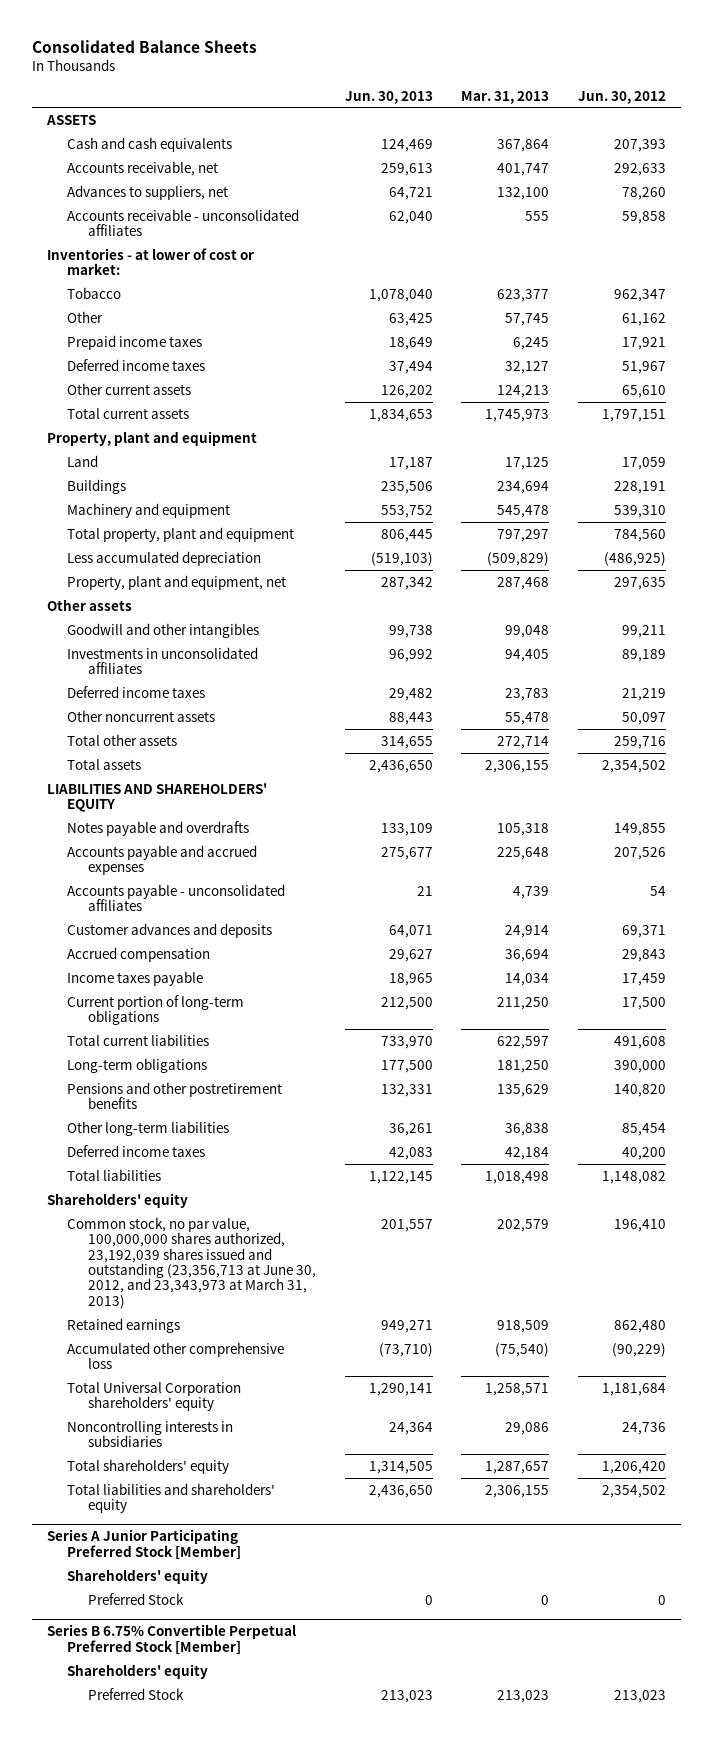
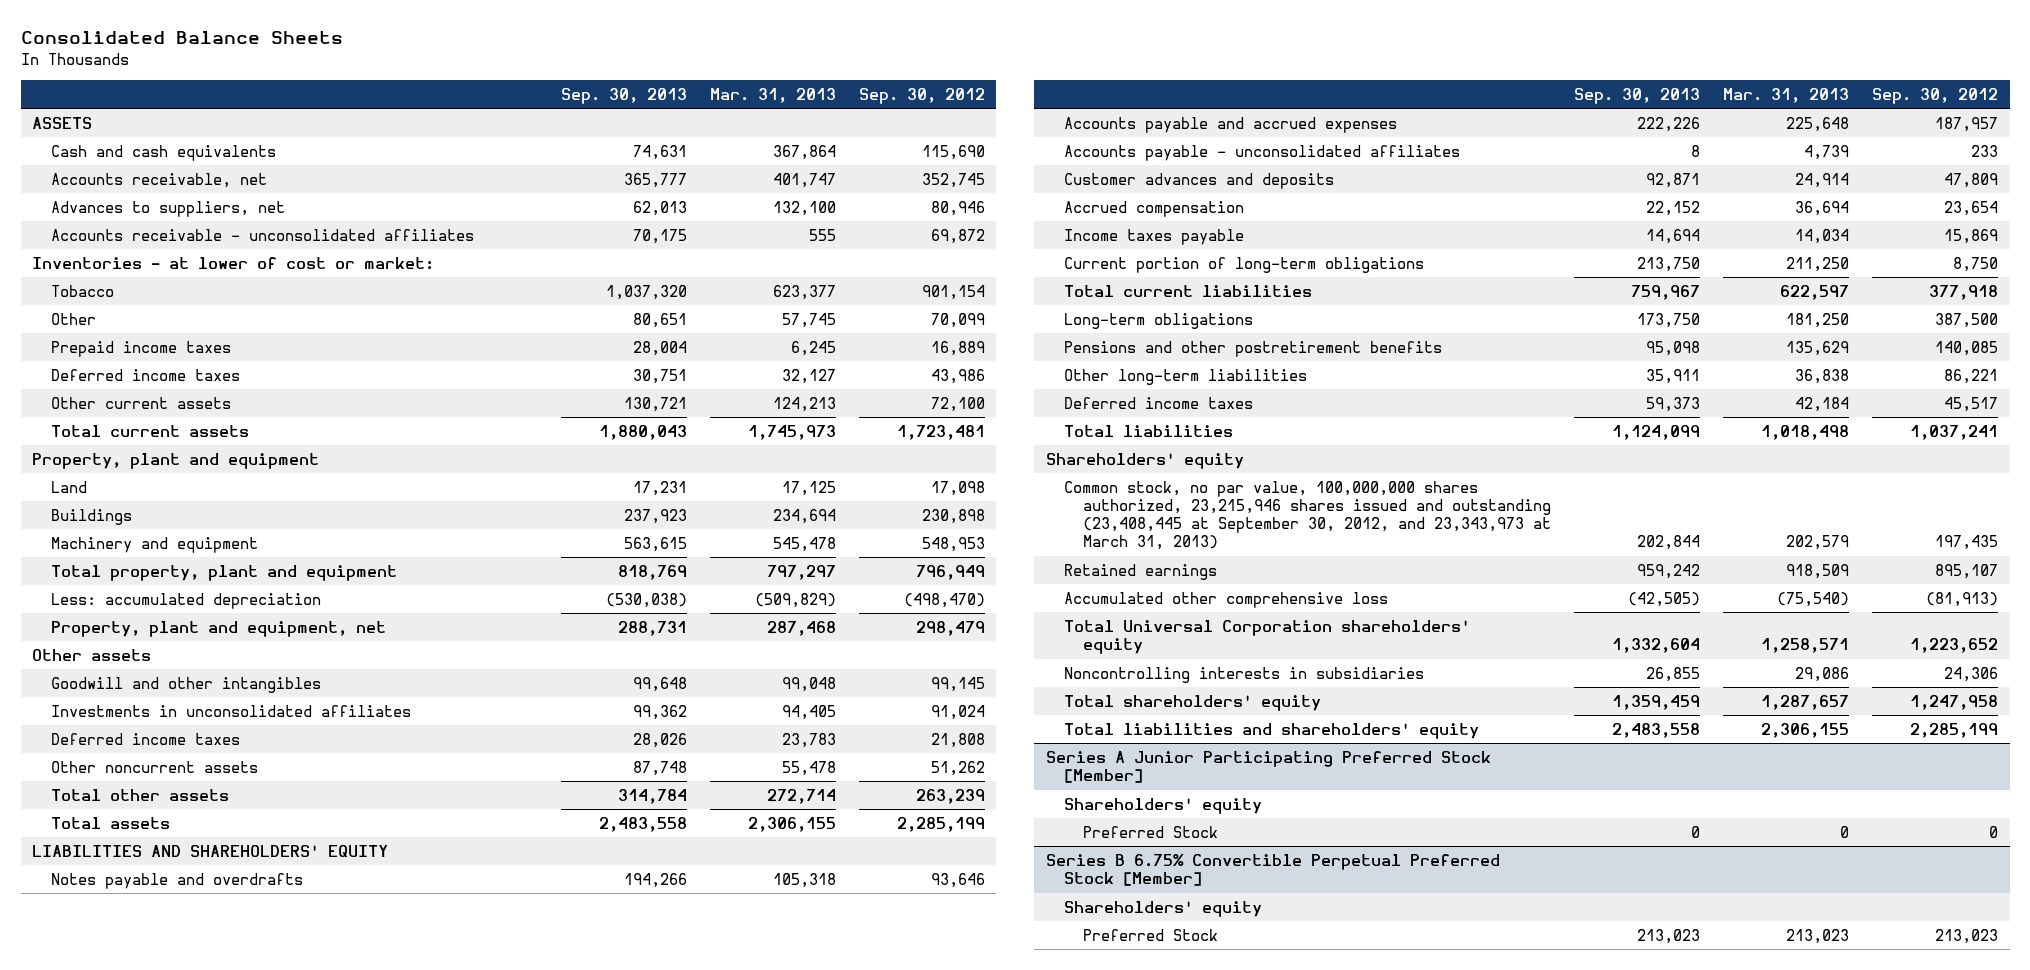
[344,90,433,104] Jun. 30, 2013 -> none
[578,90,667,104] Jun. 30, 2012 -> none
none -> [560,87,687,104] Sep. 30, 2013
none -> [858,87,985,104] Sep. 30, 2012
[67,550,262,566] Less accumulated depreciation -> [51,592,322,609] Less: accumulated depreciation
[67,1216,316,1309] Common stock, no par value, 100,000,000 shares authorized, 23,192,039 shares issued and outstanding (23,356,713 at June 30, 2012, and 23,343,973 at March 31, 2013) -> [1064,480,1552,551] Common stock, no par value, 100,000,000 shares authorized, 23,215,946 shares issued and outstanding (23,408,445 at September 30, 2012, and 23,343,973 at March 31, 2013)

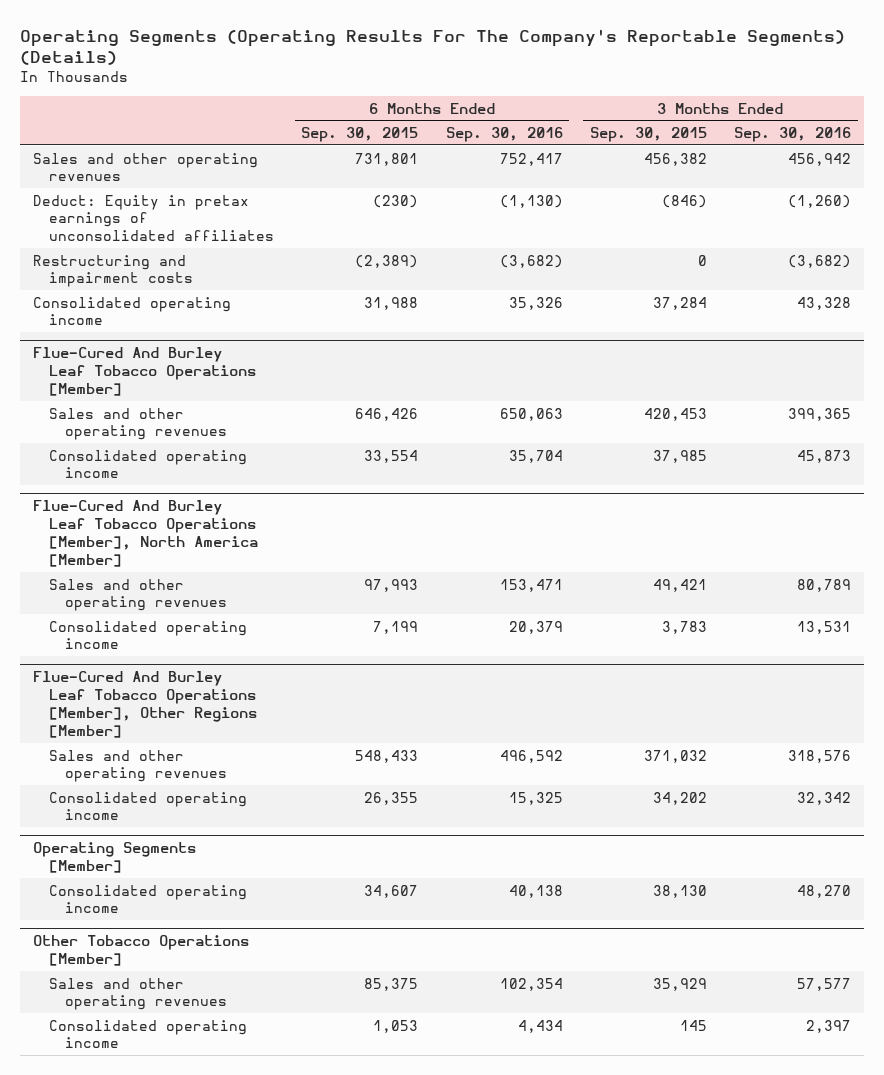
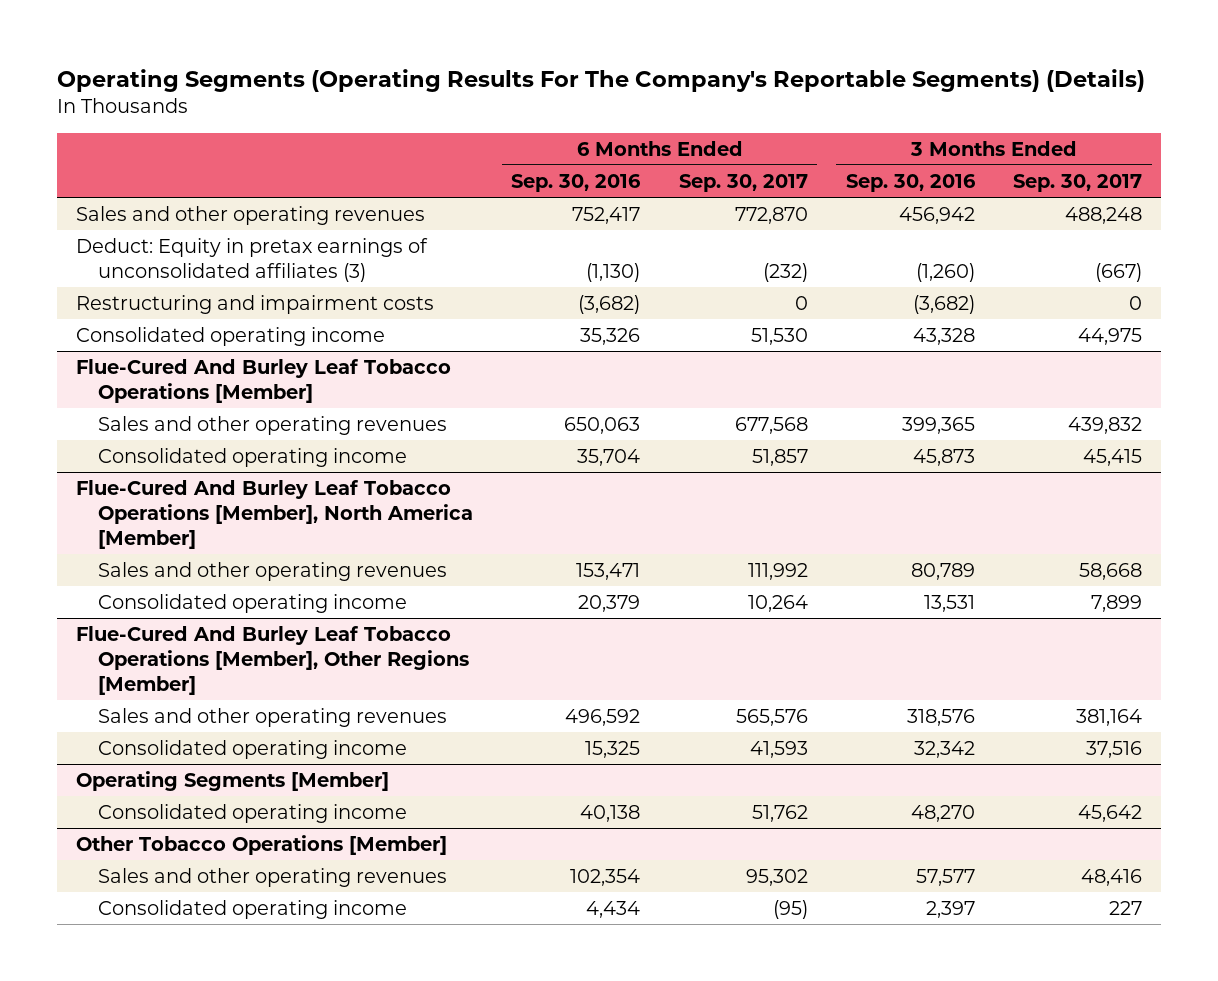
[301,127,419,143] Sep. 30, 2015 -> none
[589,127,707,143] Sep. 30, 2015 -> none
none -> [678,174,808,193] Sep. 30, 2017
none -> [1013,174,1143,193] Sep. 30, 2017
[33,194,275,242] Deduct: Equity in pretax earnings of unconsolidated affiliates -> [75,238,428,282] Deduct: Equity in pretax earnings of unconsolidated affiliates (3)

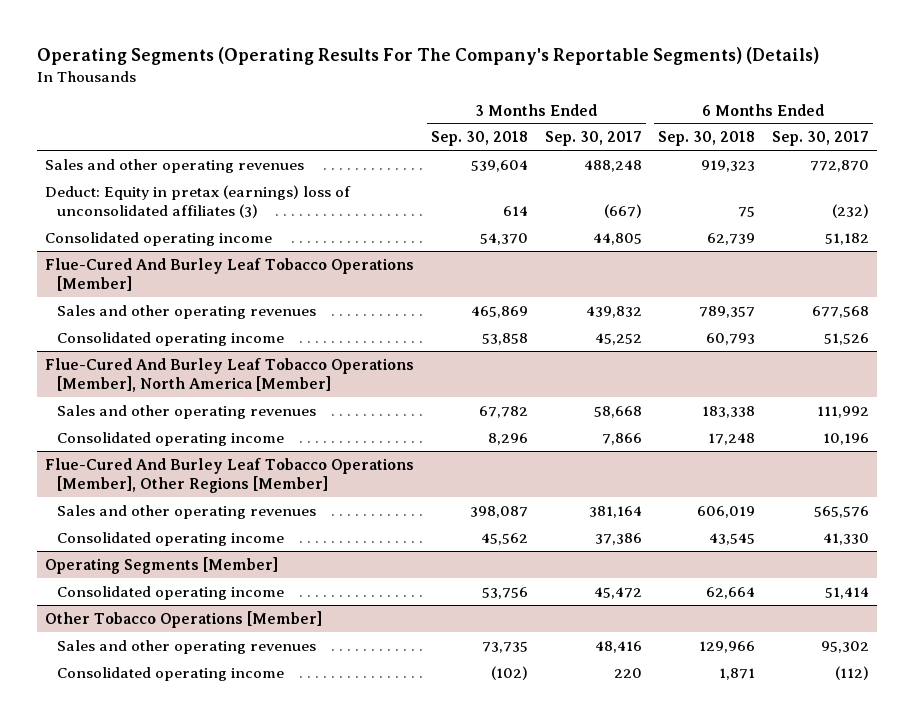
[511,174,642,193] Sep. 30, 2016 -> none
[845,174,976,193] Sep. 30, 2016 -> none
none -> [430,131,528,147] Sep. 30, 2018
none -> [658,131,756,147] Sep. 30, 2018
[75,295,434,315] Restructuring and impairment costs -> none
[75,238,428,282] Deduct: Equity in pretax earnings of unconsolidated affiliates (3) -> [45,184,352,219] Deduct: Equity in pretax (earnings) loss of unconsolidated affiliates (3)
[750,328,808,346] 51,530 -> [824,232,869,245] 51,182
[1078,328,1143,346] 44,975 -> [592,232,642,245] 44,805
[751,449,808,467] 51,857 -> [823,332,869,345] 51,526
[1083,449,1143,467] 45,415 -> [594,332,642,345] 45,252
[747,595,808,613] 10,264 -> [822,432,869,445] 10,196
[1091,595,1143,613] 7,899 -> [601,432,642,445] 7,866
[749,741,808,759] 41,593 -> [822,532,869,545] 41,330
[1086,741,1143,759] 37,516 -> [594,532,642,545] 37,386
[751,805,808,823] 51,762 -> [824,586,869,599] 51,414
[1078,805,1143,823] 45,642 -> [593,586,642,599] 45,472
[772,900,808,920] (95) -> [834,665,869,680] (112)
[1109,901,1143,916] 227 -> [613,667,642,678] 220

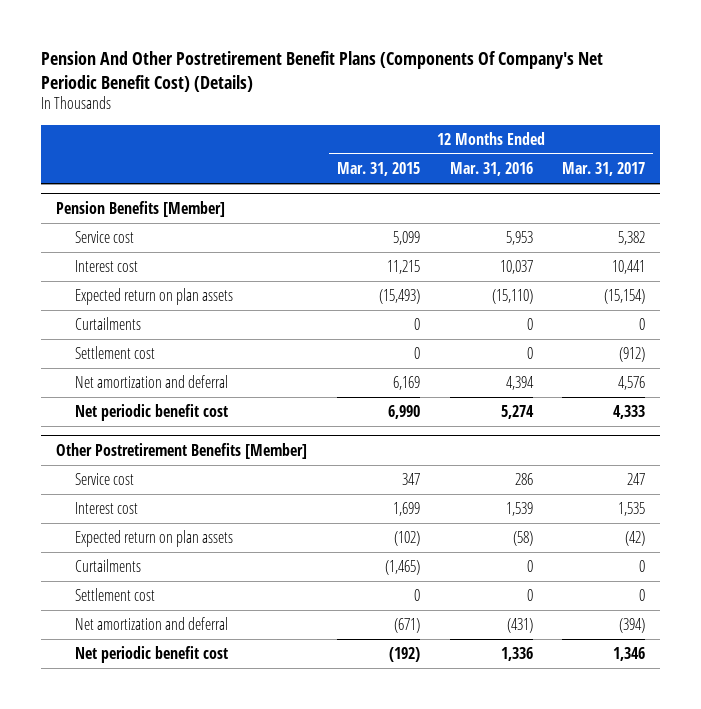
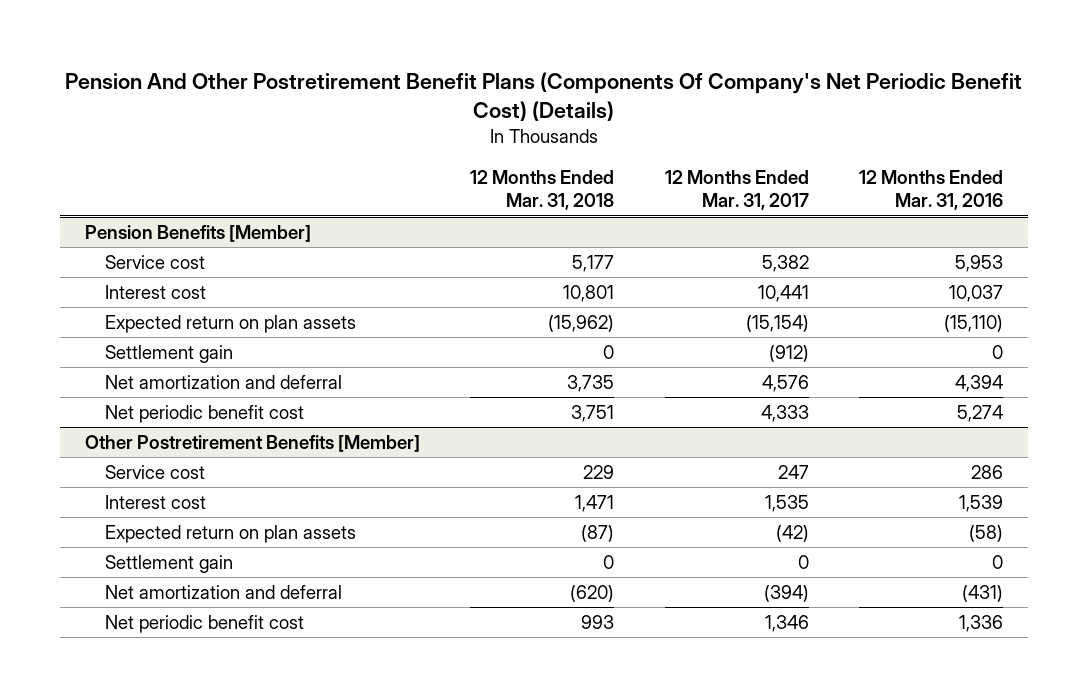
[336,162,420,177] Mar. 31, 2015 -> none
none -> [470,169,615,211] 12 Months Ended Mar. 31, 2018
[75,317,142,331] Curtailments -> none
[75,346,156,360] Settlement cost -> [105,345,234,364] Settlement gain
[75,559,142,573] Curtailments -> none
[75,588,156,602] Settlement cost -> [105,555,234,574] Settlement gain

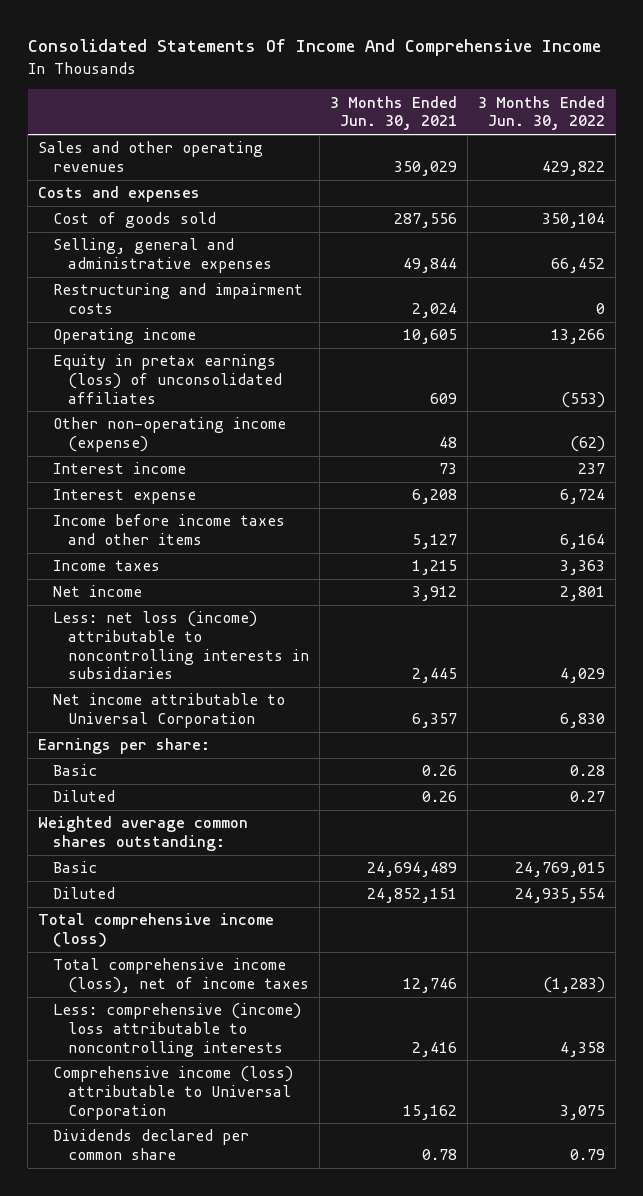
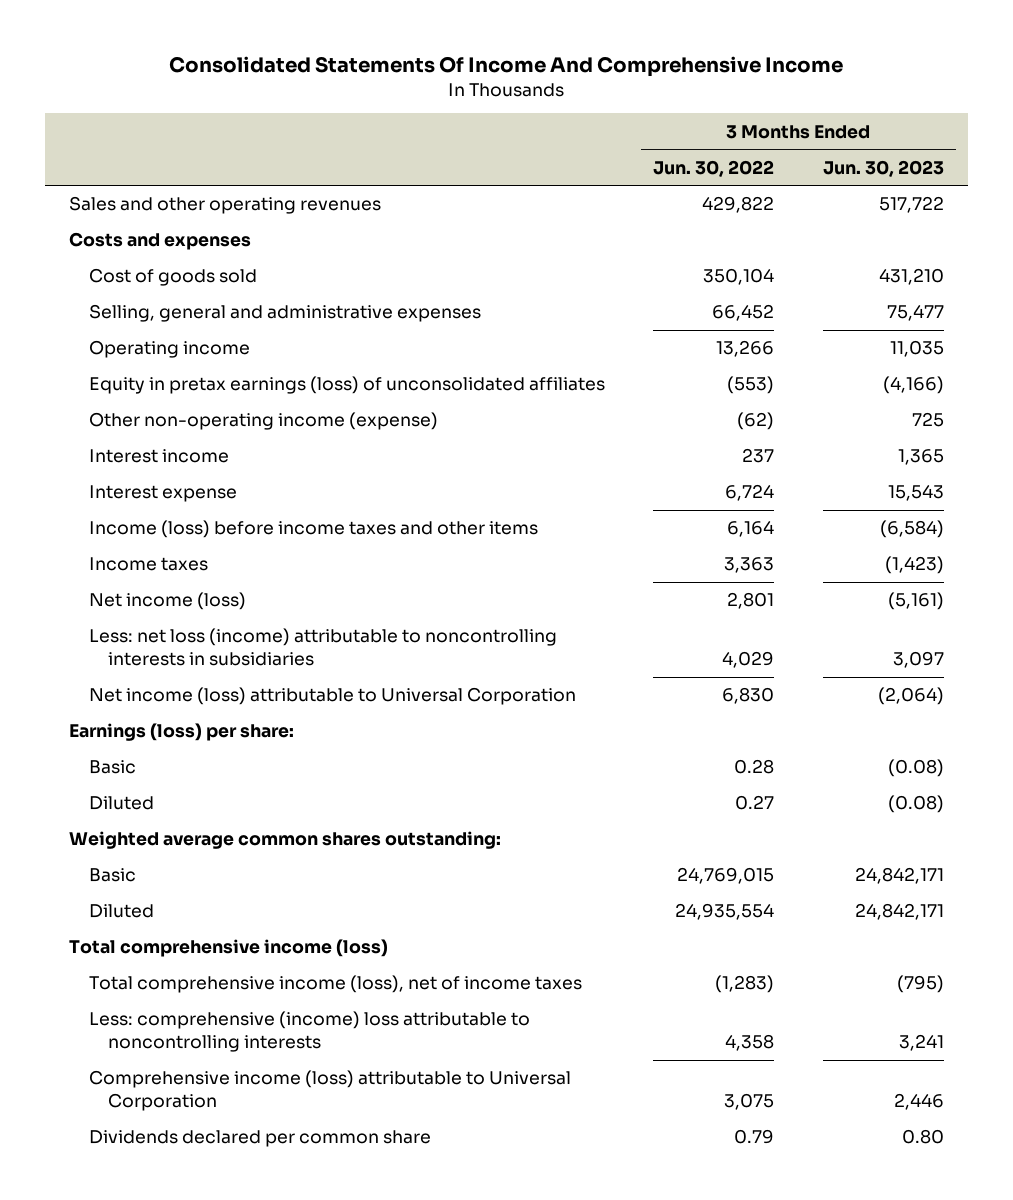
[330,95,458,131] 3 Months Ended Jun. 30, 2021 -> none
none -> [822,159,944,177] Jun. 30, 2023
[53,283,304,315] Restructuring and impairment costs -> none
[53,514,286,546] Income before income taxes and other items -> [88,520,538,539] Income (loss) before income taxes and other items
[53,585,143,598] Net income -> [88,592,246,611] Net income (loss)
[53,693,286,729] Net income attributable to Universal Corporation -> [88,687,576,706] Net income (loss) attributable to Universal Corporation
[38,738,211,755] Earnings per share: -> [69,723,295,742] Earnings (loss) per share:

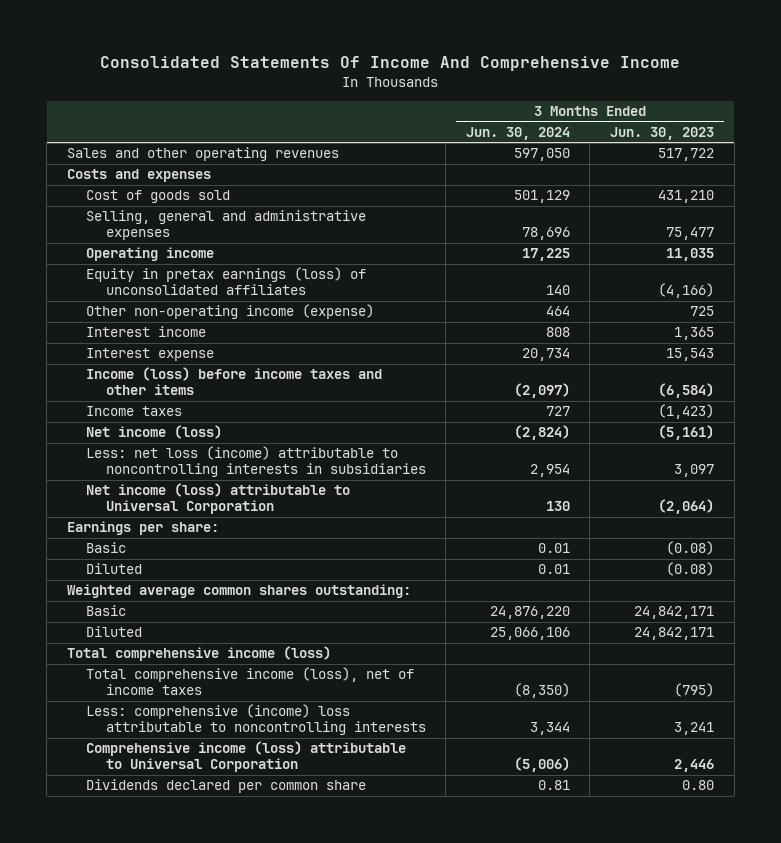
[653,159,775,177] Jun. 30, 2022 -> none
none -> [465,126,570,140] Jun. 30, 2024
[69,723,295,742] Earnings (loss) per share: -> [66,521,219,536] Earnings per share:

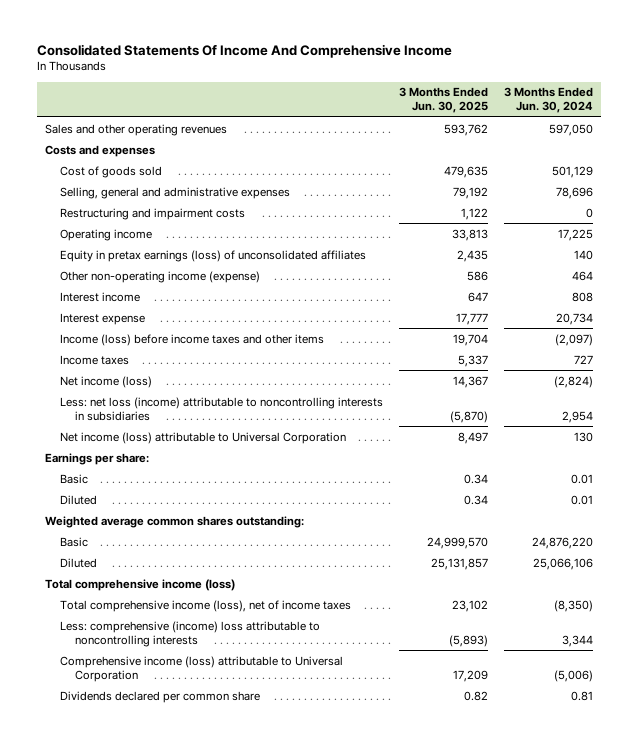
[609,126,714,140] Jun. 30, 2023 -> none
none -> [398,87,488,114] 3 Months Ended Jun. 30, 2025
none -> [59,207,245,220] Restructuring and impairment costs

